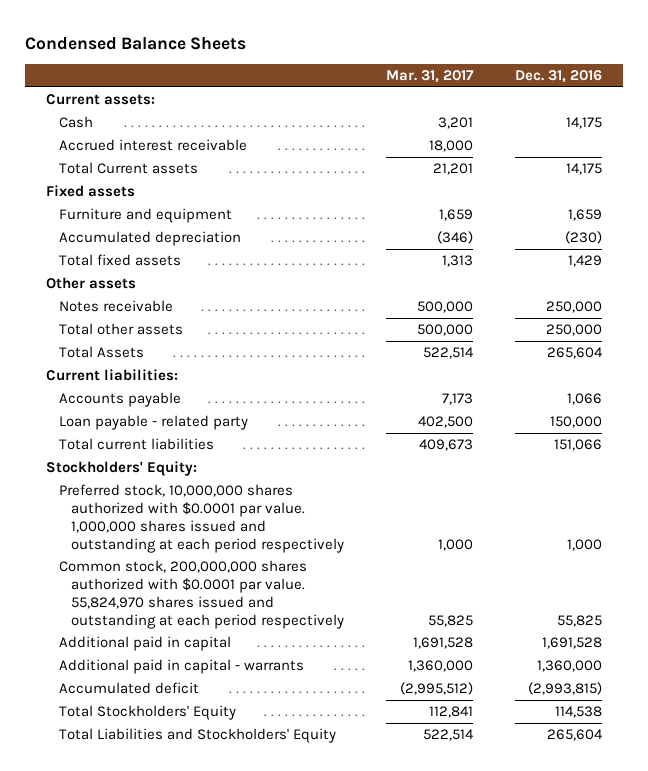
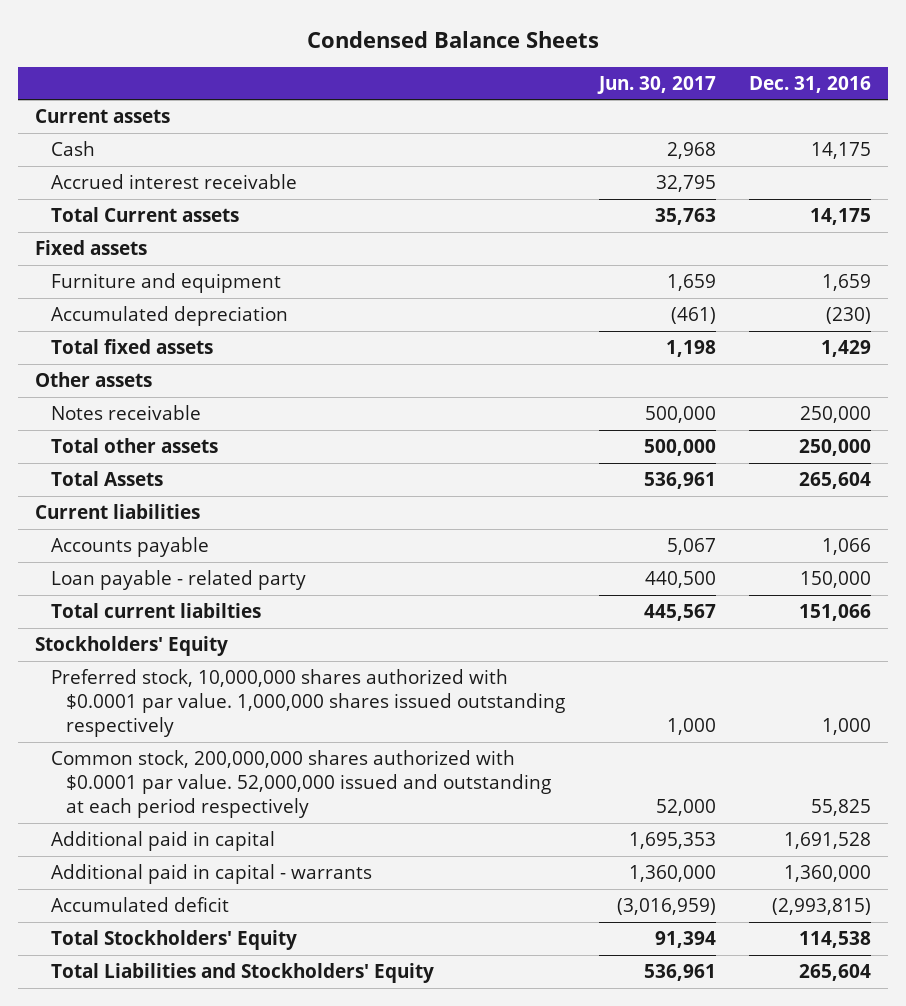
[385,69,474,83] Mar. 31, 2017 -> none
none -> [596,75,716,94] Jun. 30, 2017
[46,94,156,106] Current assets: -> [35,108,171,123] Current assets
[46,369,179,382] Current liabilities: -> [35,503,201,519] Current liabilities
[58,438,214,451] Total current liabilities -> [50,602,261,618] Total current liabilties
[46,461,198,477] Stockholders' Equity: -> [35,635,229,656] Stockholders' Equity
[58,484,345,553] Preferred stock, 10,000,000 shares authorized with $0.0001 par value. 1,000,000 shares issued and outstanding at each period respectively -> [50,668,566,738] Preferred stock, 10,000,000 shares authorized with $0.0001 par value. 1,000,000 shares issued outstanding respectively
[58,560,345,629] Common stock, 200,000,000 shares authorized with $0.0001 par value. 55,824,970 shares issued and outstanding at each period respectively -> [50,749,552,819] Common stock, 200,000,000 shares authorized with $0.0001 par value. 52,000,000 issued and outstanding at each period respectively

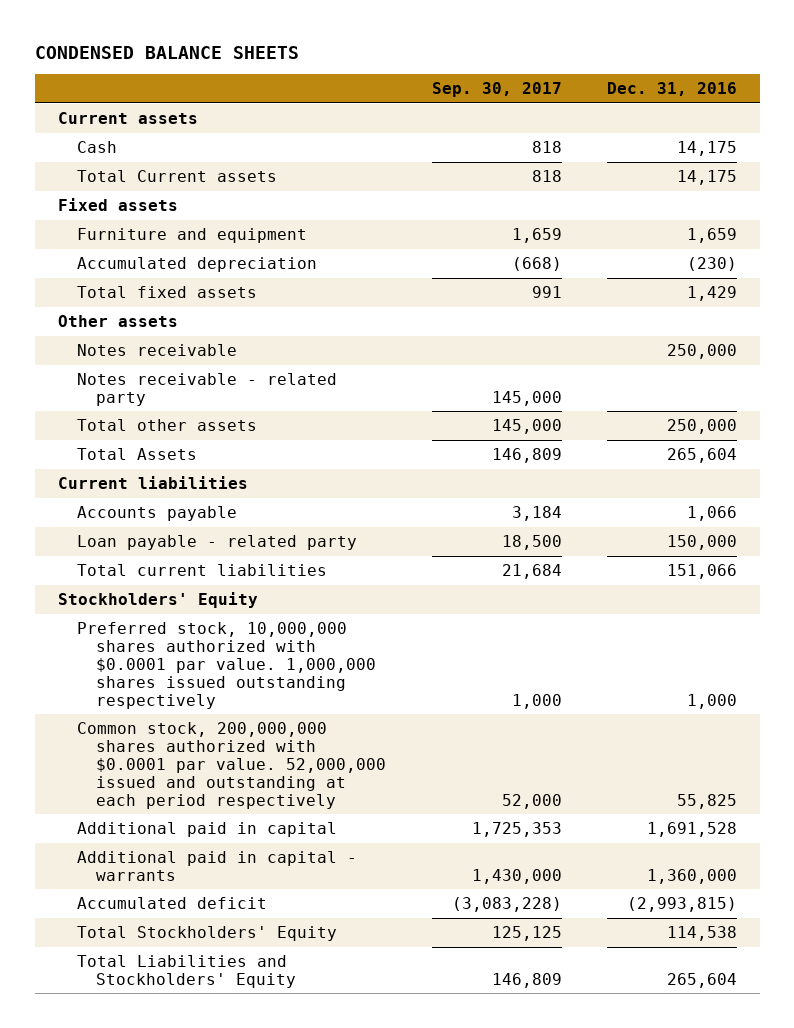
[307,30,600,48] Condensed Balance Sheets -> [34,45,299,59] CONDENSED BALANCE SHEETS
[596,75,716,94] Jun. 30, 2017 -> none
none -> [431,81,562,97] Sep. 30, 2017
[50,173,297,189] Accrued interest receivable -> none
none -> [76,372,337,406] Notes receivable - related party
[50,602,261,618] Total current liabilties -> [76,563,327,576] Total current liabilities

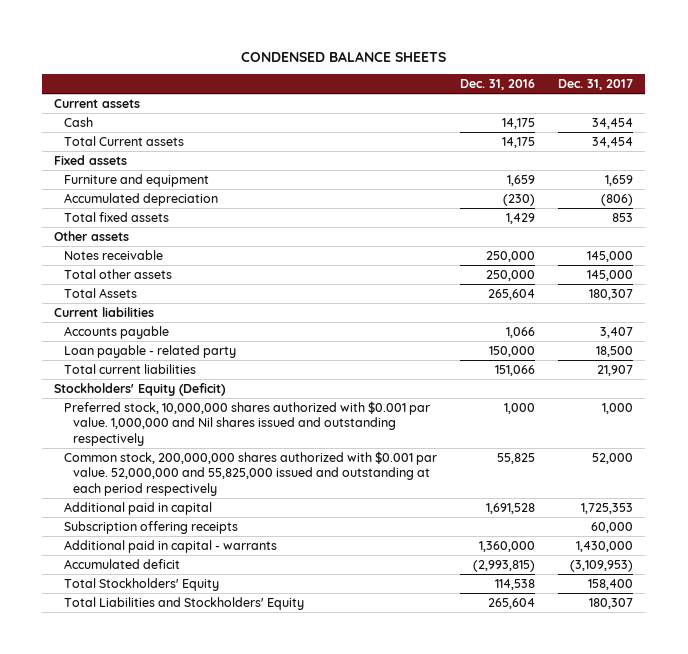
[431,81,562,97] Sep. 30, 2017 -> none
none -> [558,78,634,90] Dec. 31, 2017
[76,372,337,406] Notes receivable - related party -> none
[57,591,258,608] Stockholders' Equity -> [54,382,227,396] Stockholders' Equity (Deficit)
[76,621,377,709] Preferred stock, 10,000,000 shares authorized with $0.0001 par value. 1,000,000 shares issued outstanding respectively -> [63,400,430,446] Preferred stock, 10,000,000 shares authorized with $0.001 par value. 1,000,000 and Nil shares issued and outstanding respectively
[76,721,387,809] Common stock, 200,000,000 shares authorized with $0.0001 par value. 52,000,000 issued and outstanding at each period respectively -> [63,450,437,496] Common stock, 200,000,000 shares authorized with $0.001 par value. 52,000,000 and 55,825,000 issued and outstanding at each period respectively
none -> [63,520,238,534] Subscription offering receipts

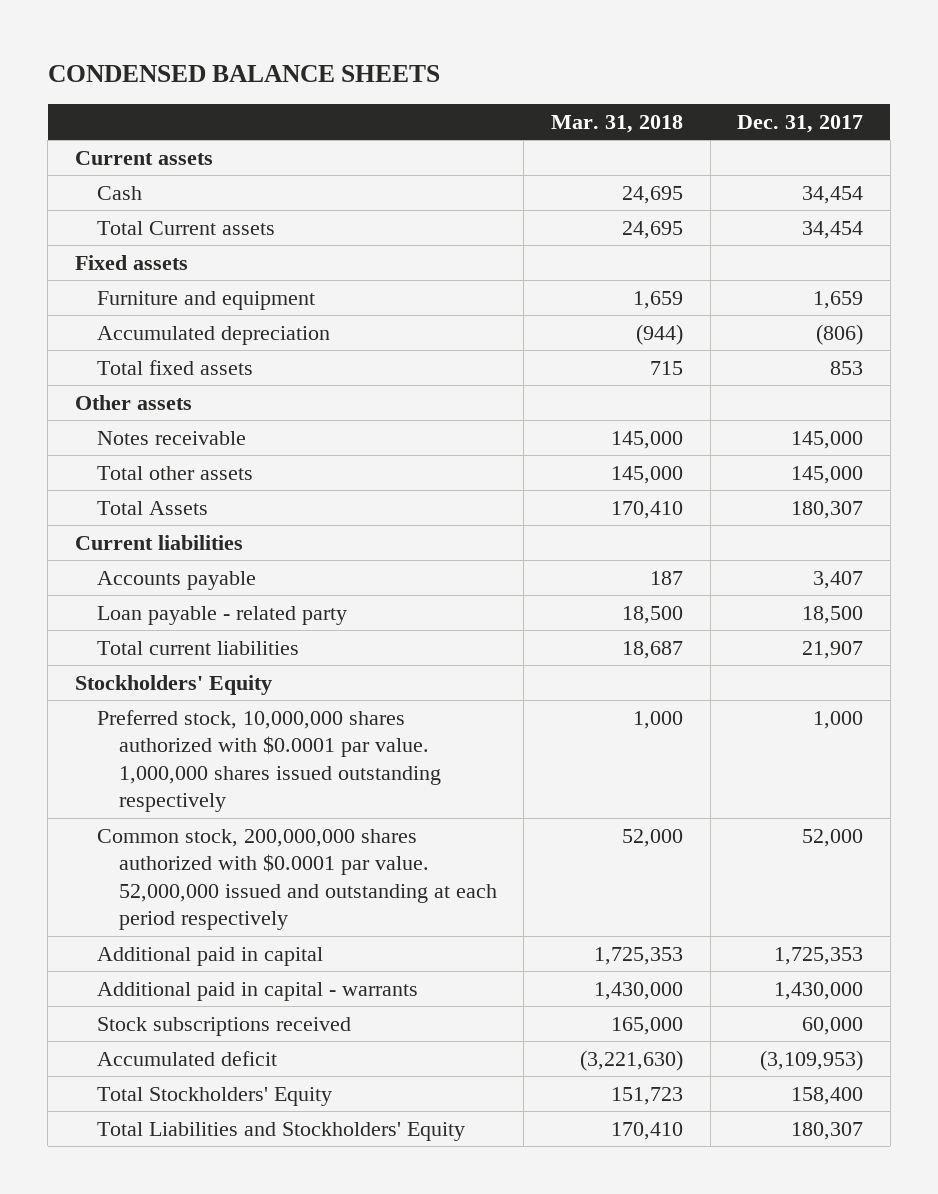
[459,78,535,90] Dec. 31, 2016 -> none
none -> [551,115,684,134] Mar. 31, 2018
[54,382,227,396] Stockholders' Equity (Deficit) -> [74,674,272,695] Stockholders' Equity
[63,400,430,446] Preferred stock, 10,000,000 shares authorized with $0.001 par value. 1,000,000 and Nil shares issued and outstanding respectively -> [96,709,441,813] Preferred stock, 10,000,000 shares authorized with $0.0001 par value. 1,000,000 shares issued outstanding respectively
[63,450,437,496] Common stock, 200,000,000 shares authorized with $0.001 par value. 52,000,000 and 55,825,000 issued and outstanding at each period respectively -> [96,828,497,931] Common stock, 200,000,000 shares authorized with $0.0001 par value. 52,000,000 issued and outstanding at each period respectively
[63,520,238,534] Subscription offering receipts -> none
none -> [96,1016,351,1036] Stock subscriptions received

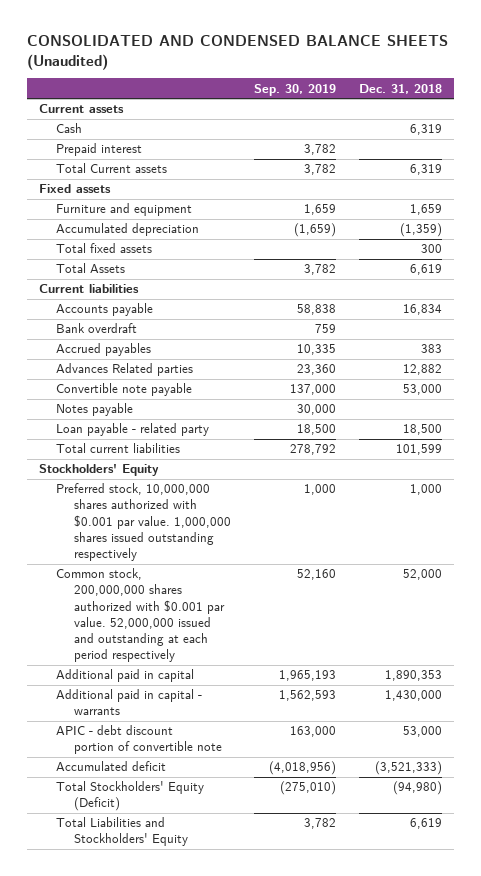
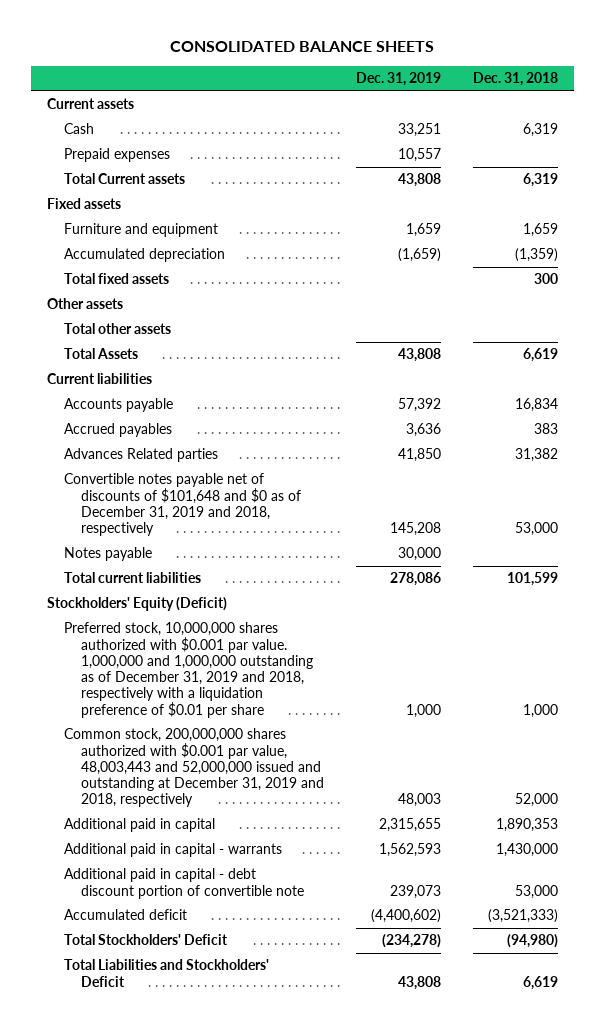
[27,35,449,70] CONSOLIDATED AND CONDENSED BALANCE SHEETS (Unaudited) -> [170,41,435,53] CONSOLIDATED BALANCE SHEETS
[254,83,337,96] Sep. 30, 2019 -> none
none -> [356,72,442,87] Dec. 31, 2019
[56,143,143,157] Prepaid interest -> none
none -> [63,148,170,163] Prepaid expenses
none -> [46,298,123,310] Other assets
none -> [63,323,171,335] Total other assets
[56,323,138,334] Bank overdraft -> none
[403,364,443,376] 12,882 -> [515,448,559,463] 31,382
[56,383,193,397] Convertible note payable -> [63,473,302,537] Convertible notes payable net of discounts of $101,648 and $0 as of December 31, 2019 and 2018, respectively
[56,423,210,437] Loan payable - related party -> none
[38,464,159,477] Stockholders' Equity -> [46,597,227,612] Stockholders' Equity (Deficit)
[56,483,231,562] Preferred stock, 10,000,000 shares authorized with $0.001 par value. 1,000,000 shares issued outstanding respectively -> [63,622,314,718] Preferred stock, 10,000,000 shares authorized with $0.001 par value. 1,000,000 and 1,000,000 outstanding as of December 31, 2019 and 2018, respectively with a liquidation preference of $0.01 per share
[56,568,225,663] Common stock, 200,000,000 shares authorized with $0.001 par value. 52,000,000 issued and outstanding at each period respectively -> [63,728,325,808] Common stock, 200,000,000 shares authorized with $0.001 par value, 48,003,443 and 52,000,000 issued and outstanding at December 31, 2019 and 2018, respectively
[56,725,222,755] APIC - debt discount portion of convertible note -> [63,868,305,899] Additional paid in capital - debt discount portion of convertible note
[56,781,205,812] Total Stockholders' Equity (Deficit) -> [63,934,228,946] Total Stockholders' Deficit
[56,817,188,847] Total Liabilities and Stockholders' Equity -> [63,959,269,987] Total Liabilities and Stockholders' Deficit

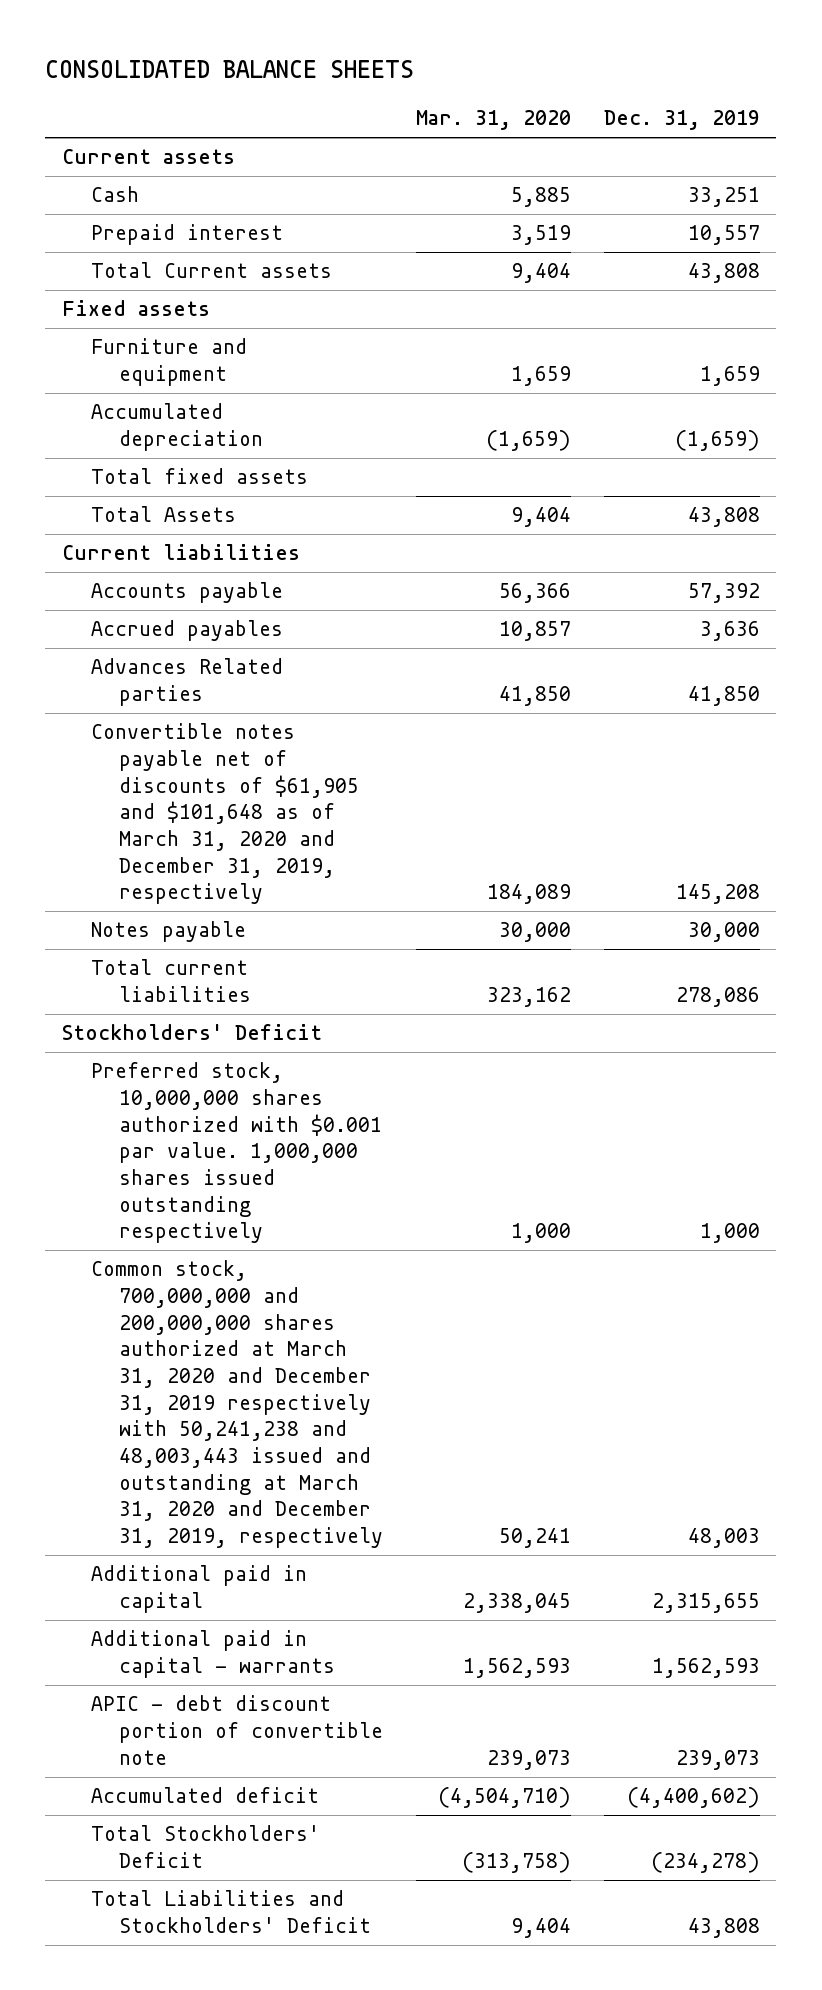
[473,72,559,87] Dec. 31, 2018 -> none
none -> [416,110,572,131] Mar. 31, 2020
[63,148,170,163] Prepaid expenses -> [90,224,283,246] Prepaid interest
[46,298,123,310] Other assets -> none
[63,323,171,335] Total other assets -> none
[63,473,302,537] Convertible notes payable net of discounts of $101,648 and $0 as of December 31, 2019 and 2018, respectively -> [90,723,360,905] Convertible notes payable net of discounts of $61,905 and $101,648 as of March 31, 2020 and December 31, 2019, respectively
[46,597,227,612] Stockholders' Equity (Deficit) -> [61,1024,322,1041] Stockholders' Deficit
[63,622,314,718] Preferred stock, 10,000,000 shares authorized with $0.001 par value. 1,000,000 and 1,000,000 outstanding as of December 31, 2019 and 2018, respectively with a liquidation preference of $0.01 per share -> [90,1062,383,1244] Preferred stock, 10,000,000 shares authorized with $0.001 par value. 1,000,000 shares issued outstanding respectively
[63,728,325,808] Common stock, 200,000,000 shares authorized with $0.001 par value, 48,003,443 and 52,000,000 issued and outstanding at December 31, 2019 and 2018, respectively -> [90,1260,384,1548] Common stock, 700,000,000 and 200,000,000 shares authorized at March 31, 2020 and December 31, 2019 respectively with 50,241,238 and 48,003,443 issued and outstanding at March 31, 2020 and December 31, 2019, respectively
[63,868,305,899] Additional paid in capital - debt discount portion of convertible note -> [90,1695,384,1765] APIC - debt discount portion of convertible note

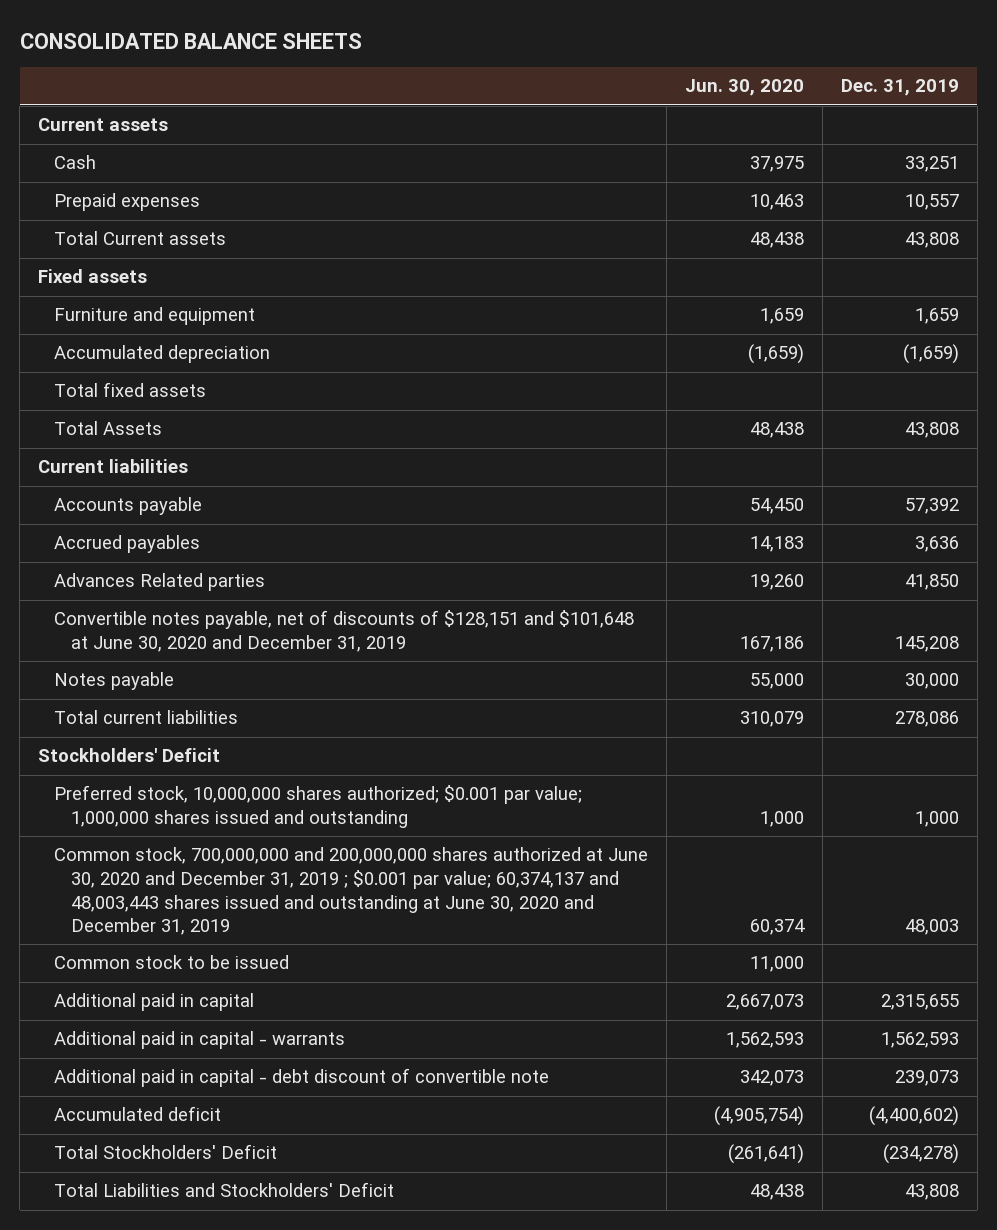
[416,110,572,131] Mar. 31, 2020 -> none
none -> [685,79,805,97] Jun. 30, 2020
[90,224,283,246] Prepaid interest -> [54,193,201,212] Prepaid expenses
[90,723,360,905] Convertible notes payable net of discounts of $61,905 and $101,648 as of March 31, 2020 and December 31, 2019, respectively -> [54,610,635,653] Convertible notes payable, net of discounts of $128,151 and $101,648 at June 30, 2020 and December 31, 2019
[90,1062,383,1244] Preferred stock, 10,000,000 shares authorized with $0.001 par value. 1,000,000 shares issued outstanding respectively -> [54,785,583,829] Preferred stock, 10,000,000 shares authorized; $0.001 par value; 1,000,000 shares issued and outstanding
[90,1260,384,1548] Common stock, 700,000,000 and 200,000,000 shares authorized at March 31, 2020 and December 31, 2019 respectively with 50,241,238 and 48,003,443 issued and outstanding at March 31, 2020 and December 31, 2019, respectively -> [54,847,649,936] Common stock, 700,000,000 and 200,000,000 shares authorized at June 30, 2020 and December 31, 2019 ; $0.001 par value; 60,374,137 and 48,003,443 shares issued and outstanding at June 30, 2020 and December 31, 2019
none -> [54,955,290,970] Common stock to be issued
[90,1695,384,1765] APIC - debt discount portion of convertible note -> [54,1068,550,1088] Additional paid in capital - debt discount of convertible note

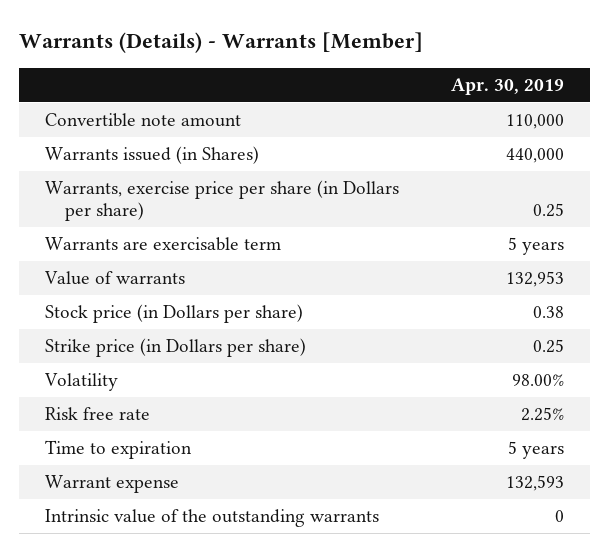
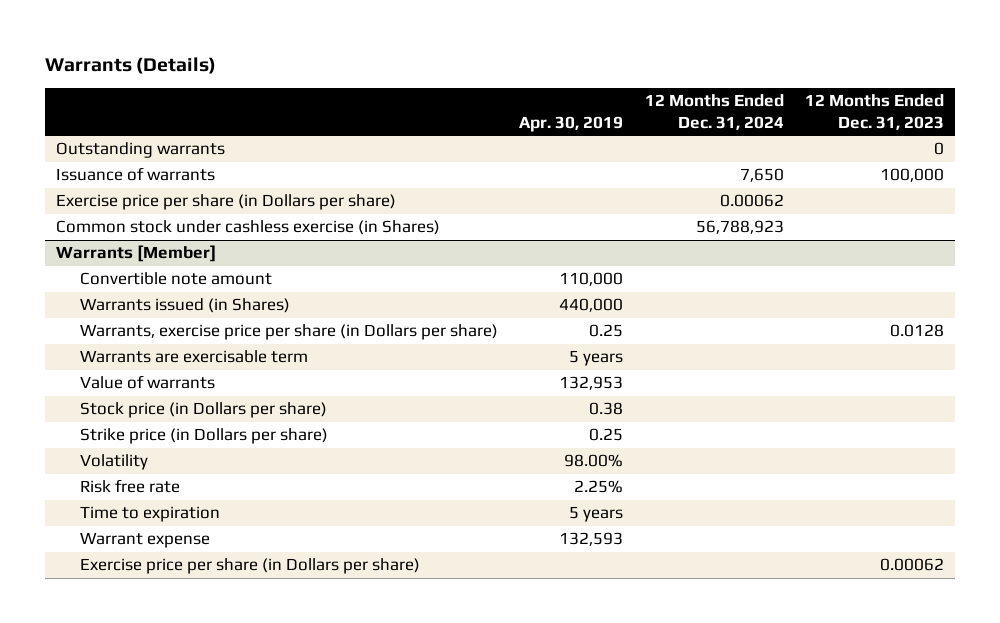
[18,32,423,54] Warrants (Details) - Warrants [Member] -> [45,57,217,75] Warrants (Details)
none -> [644,94,784,130] 12 Months Ended Dec. 31, 2024
none -> [805,94,945,130] 12 Months Ended Dec. 31, 2023
none -> [55,142,225,159] Outstanding warrants
none -> [55,167,215,182] Issuance of warrants
none -> [55,194,396,211] Exercise price per share (in Dollars per share)
none -> [55,220,440,236] Common stock under cashless exercise (in Shares)
none -> [55,245,216,263] Warrants [Member]
[44,509,379,528] Intrinsic value of the outstanding warrants -> none
none -> [79,558,420,575] Exercise price per share (in Dollars per share)

